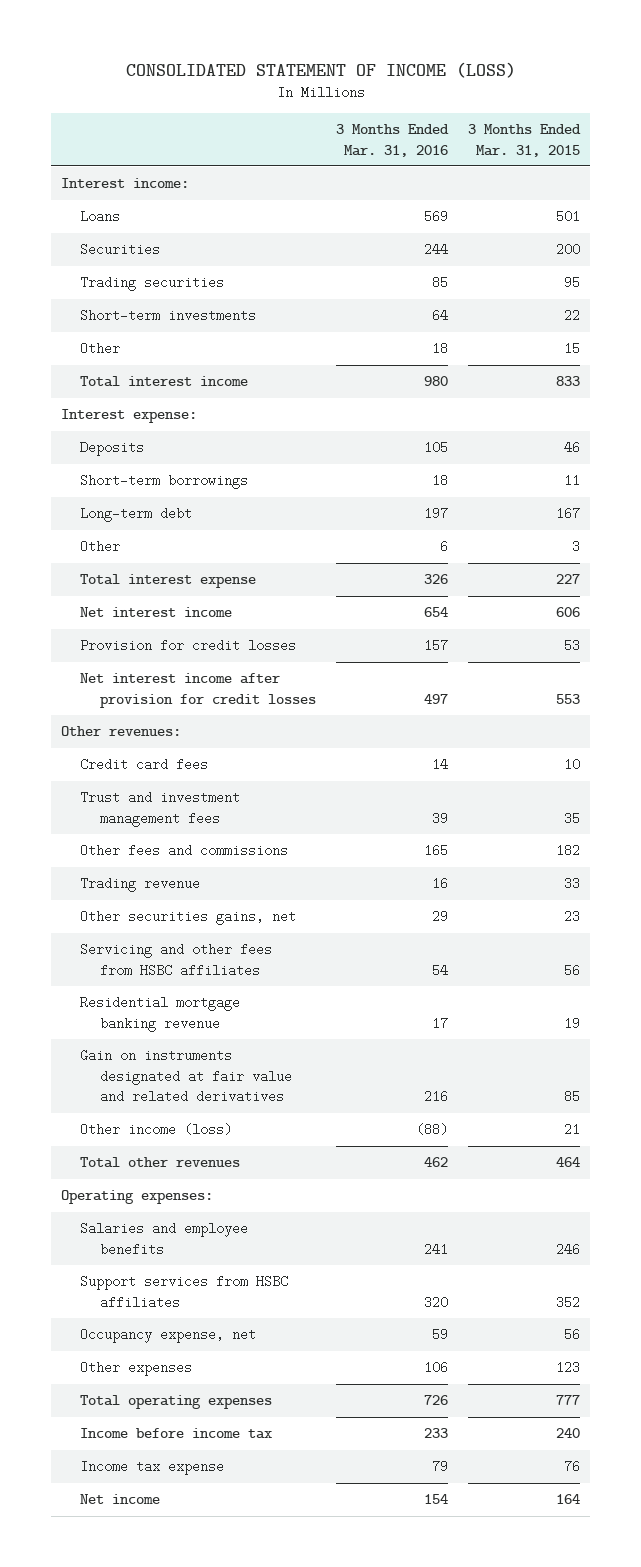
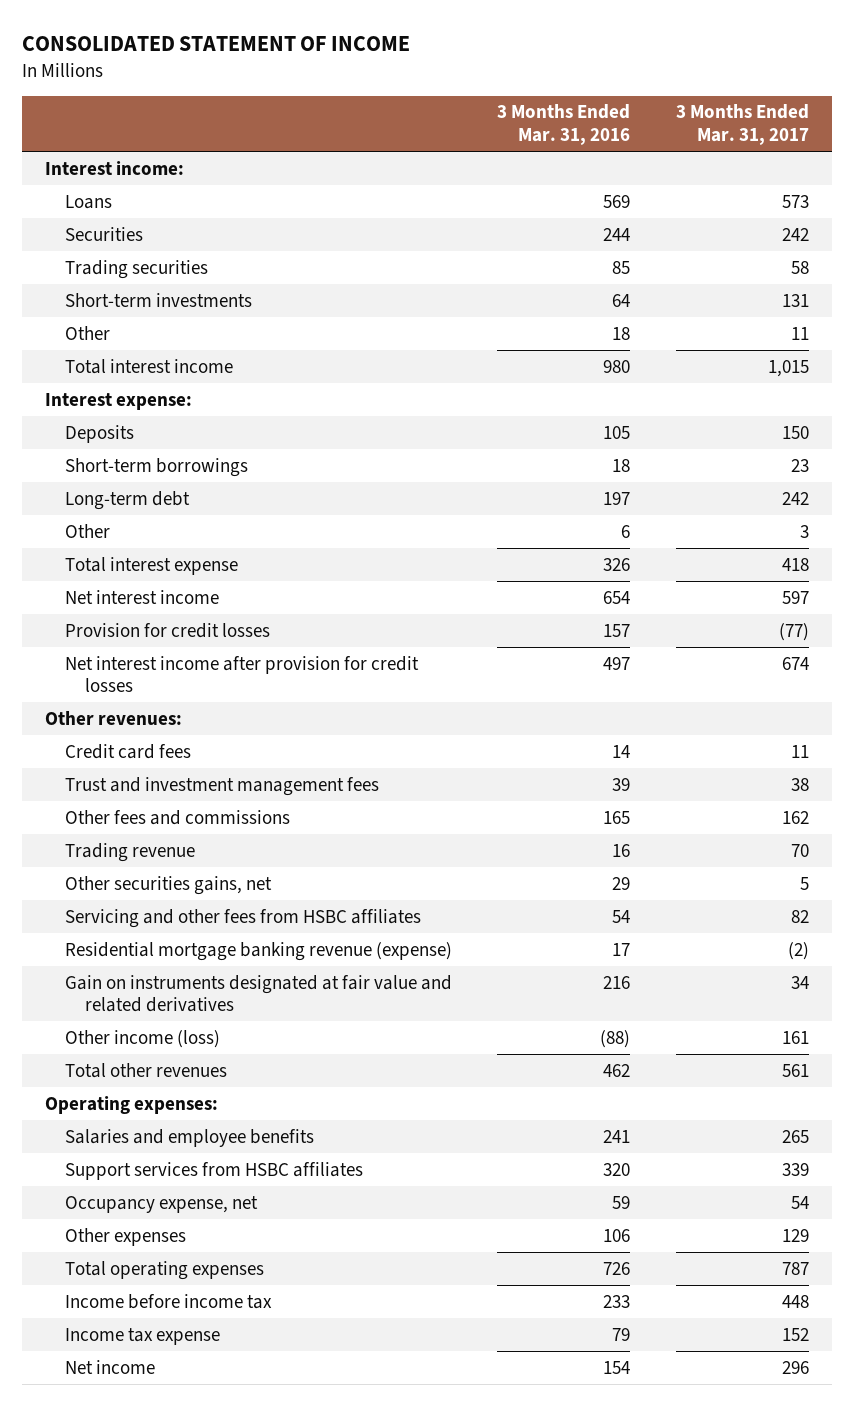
[125,61,516,78] CONSOLIDATED STATEMENT OF INCOME (LOSS) -> [21,36,410,52] CONSOLIDATED STATEMENT OF INCOME
[468,124,582,157] 3 Months Ended Mar. 31, 2015 -> none
none -> [675,104,809,146] 3 Months Ended Mar. 31, 2017
[80,996,241,1032] Residential mortgage banking revenue -> [64,941,452,961] Residential mortgage banking revenue (expense)

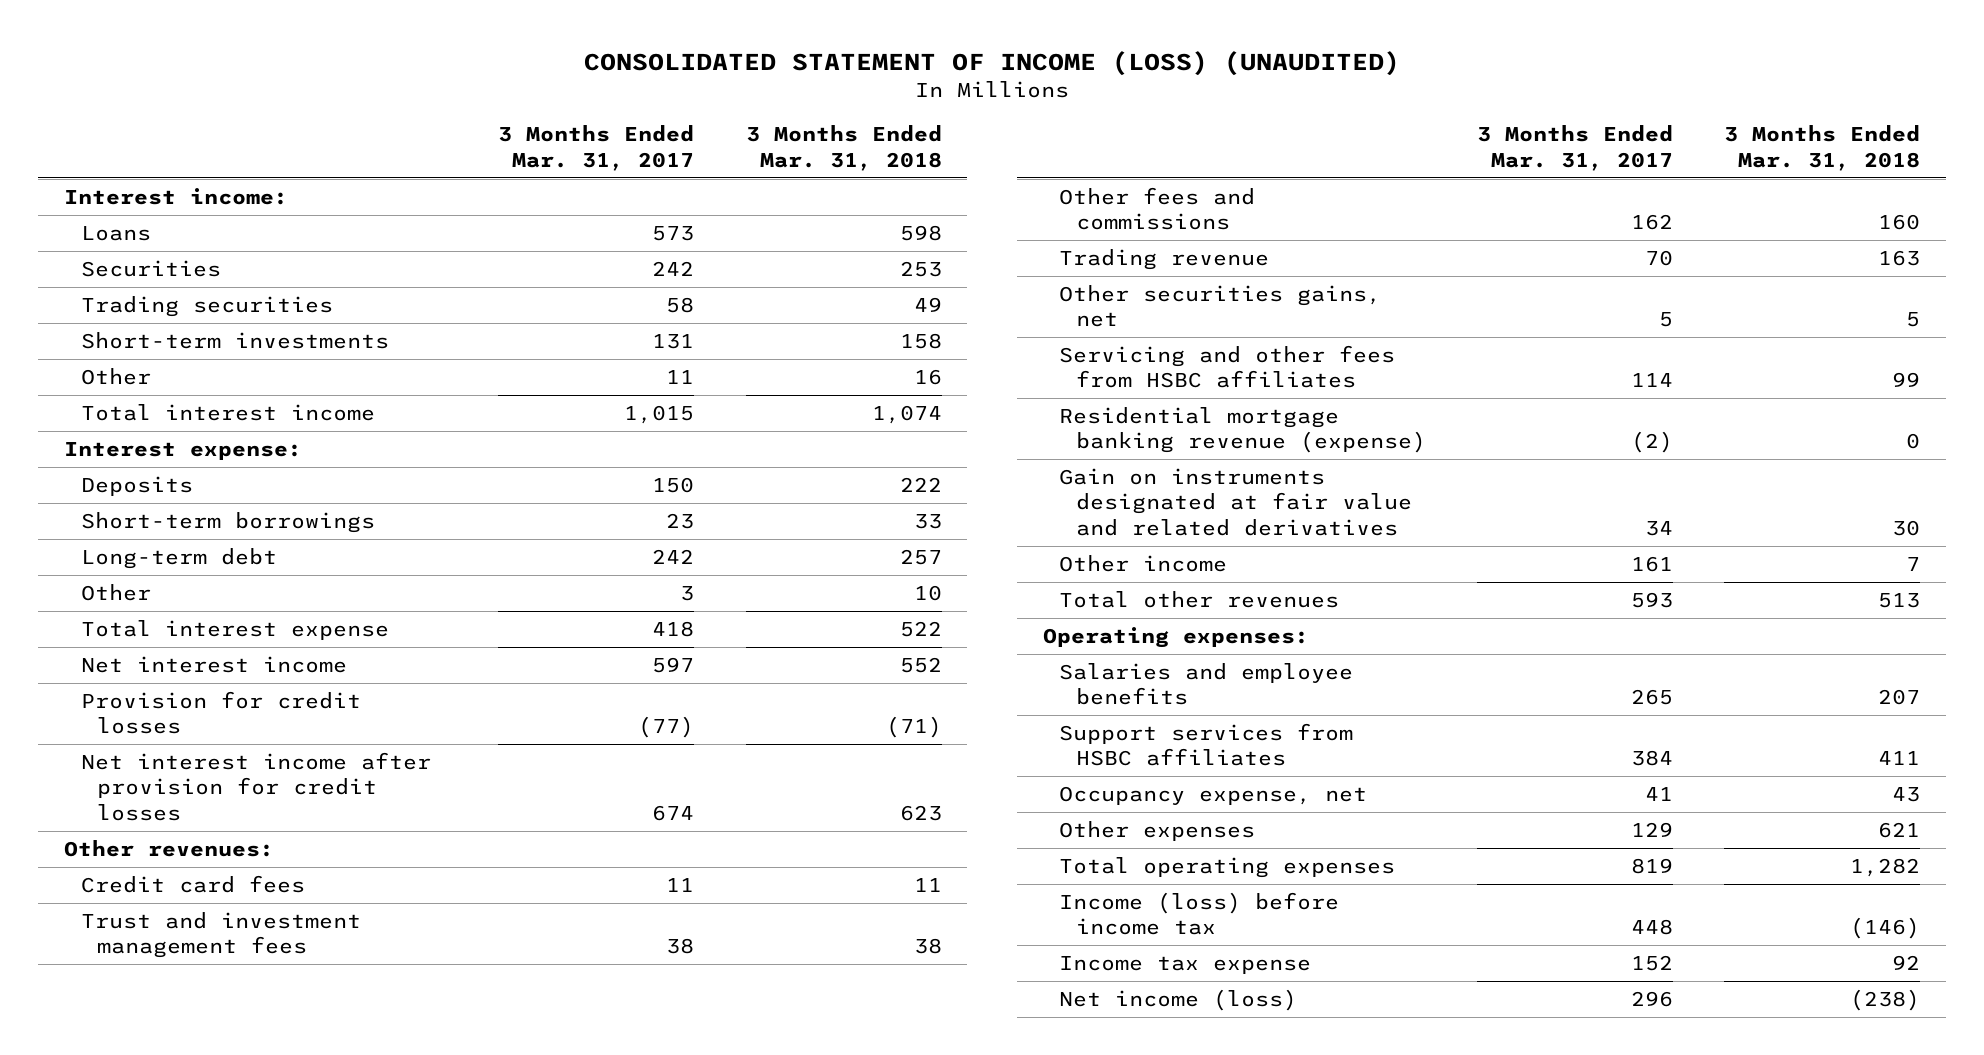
[21,36,410,52] CONSOLIDATED STATEMENT OF INCOME -> [584,50,1401,76] CONSOLIDATED STATEMENT OF INCOME (LOSS) (UNAUDITED)
[497,104,631,146] 3 Months Ended Mar. 31, 2016 -> none
none -> [745,125,942,171] 3 Months Ended Mar. 31, 2018
[790,909,809,923] 82 -> [1631,373,1674,388] 114
[64,1029,220,1048] Other income (loss) -> [1059,554,1228,572] Other income
[781,1063,809,1077] 561 -> [1631,591,1674,608] 593
[781,1162,809,1176] 339 -> [1631,750,1674,767] 384
[790,1195,809,1209] 54 -> [1645,786,1674,801] 41
[781,1261,809,1275] 787 -> [1631,857,1674,874] 819
[64,1293,272,1309] Income before income tax -> [1059,891,1340,936] Income (loss) before income tax
[64,1359,155,1374] Net income -> [1059,988,1298,1011] Net income (loss)

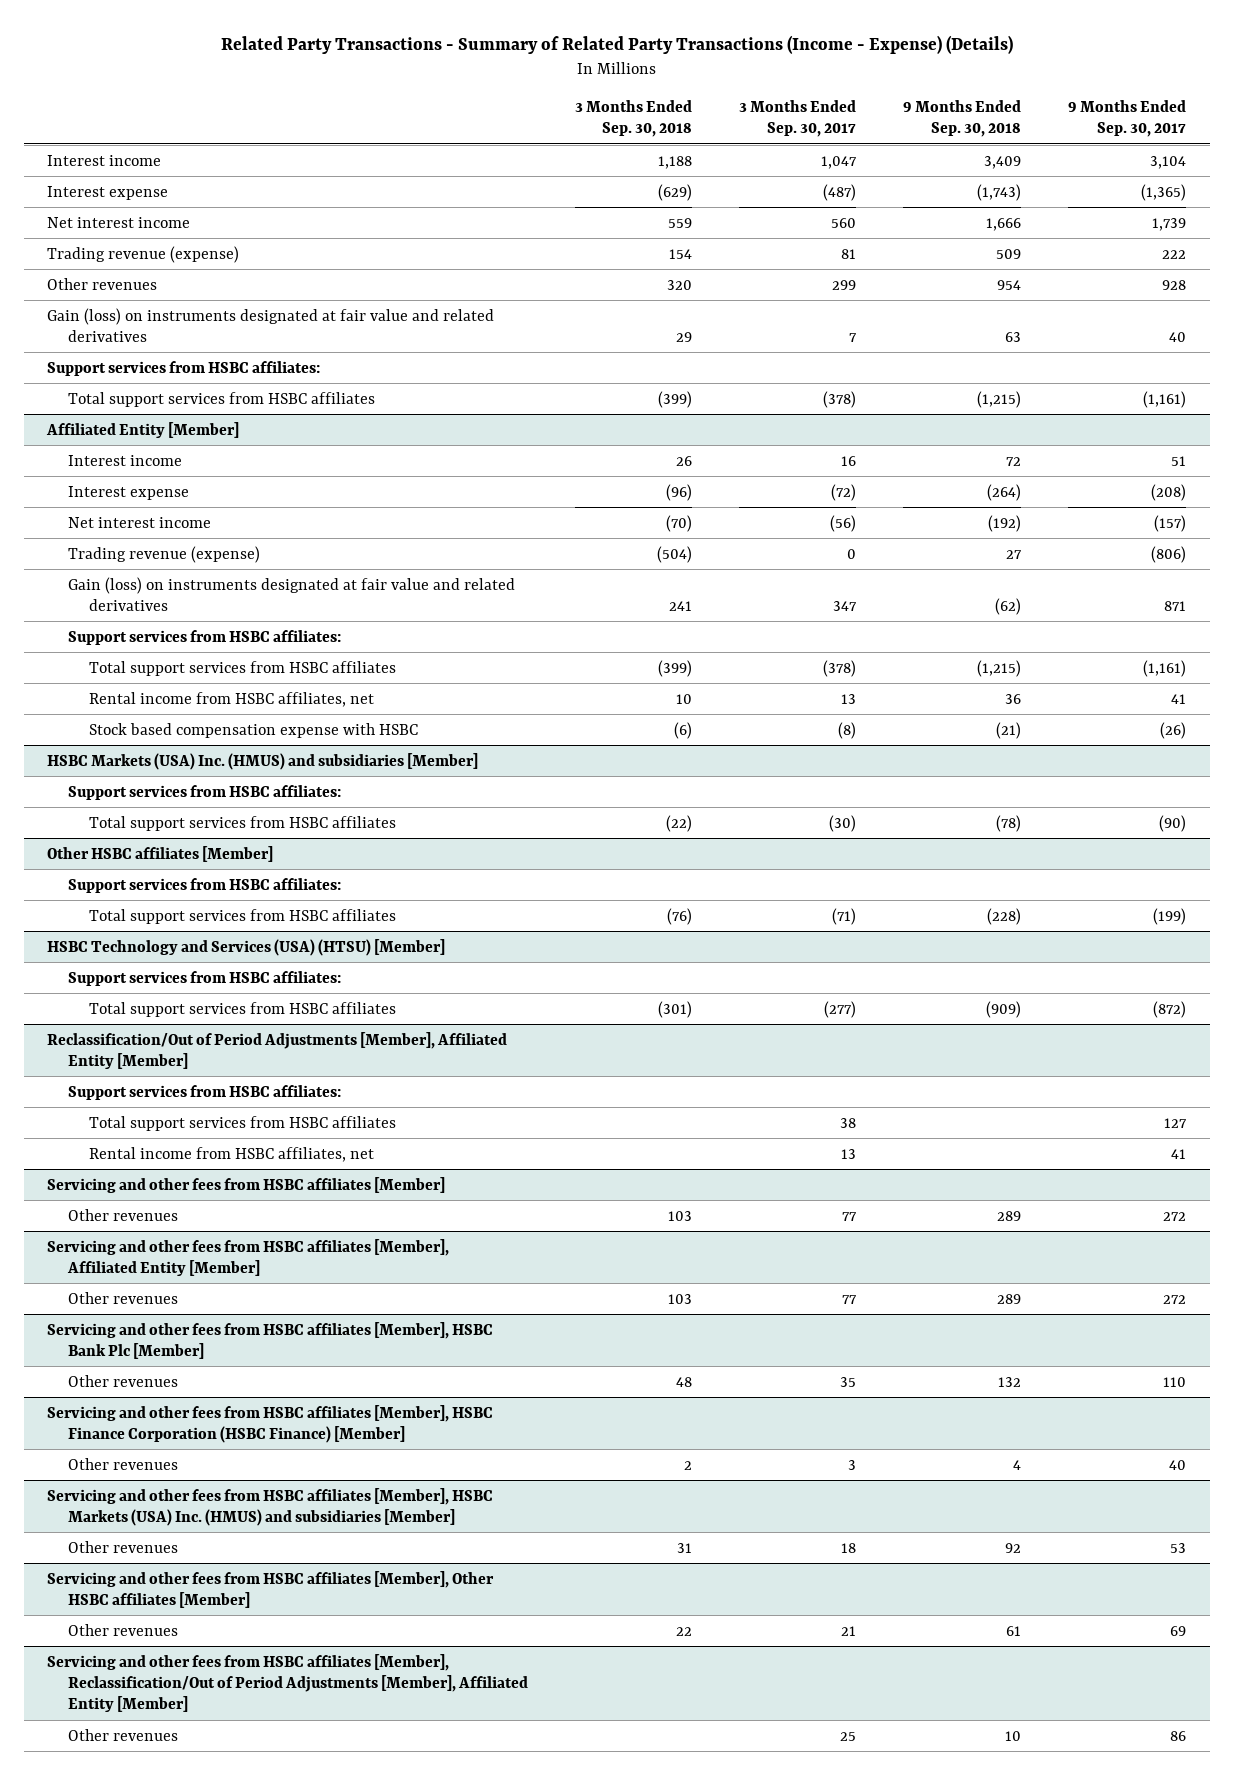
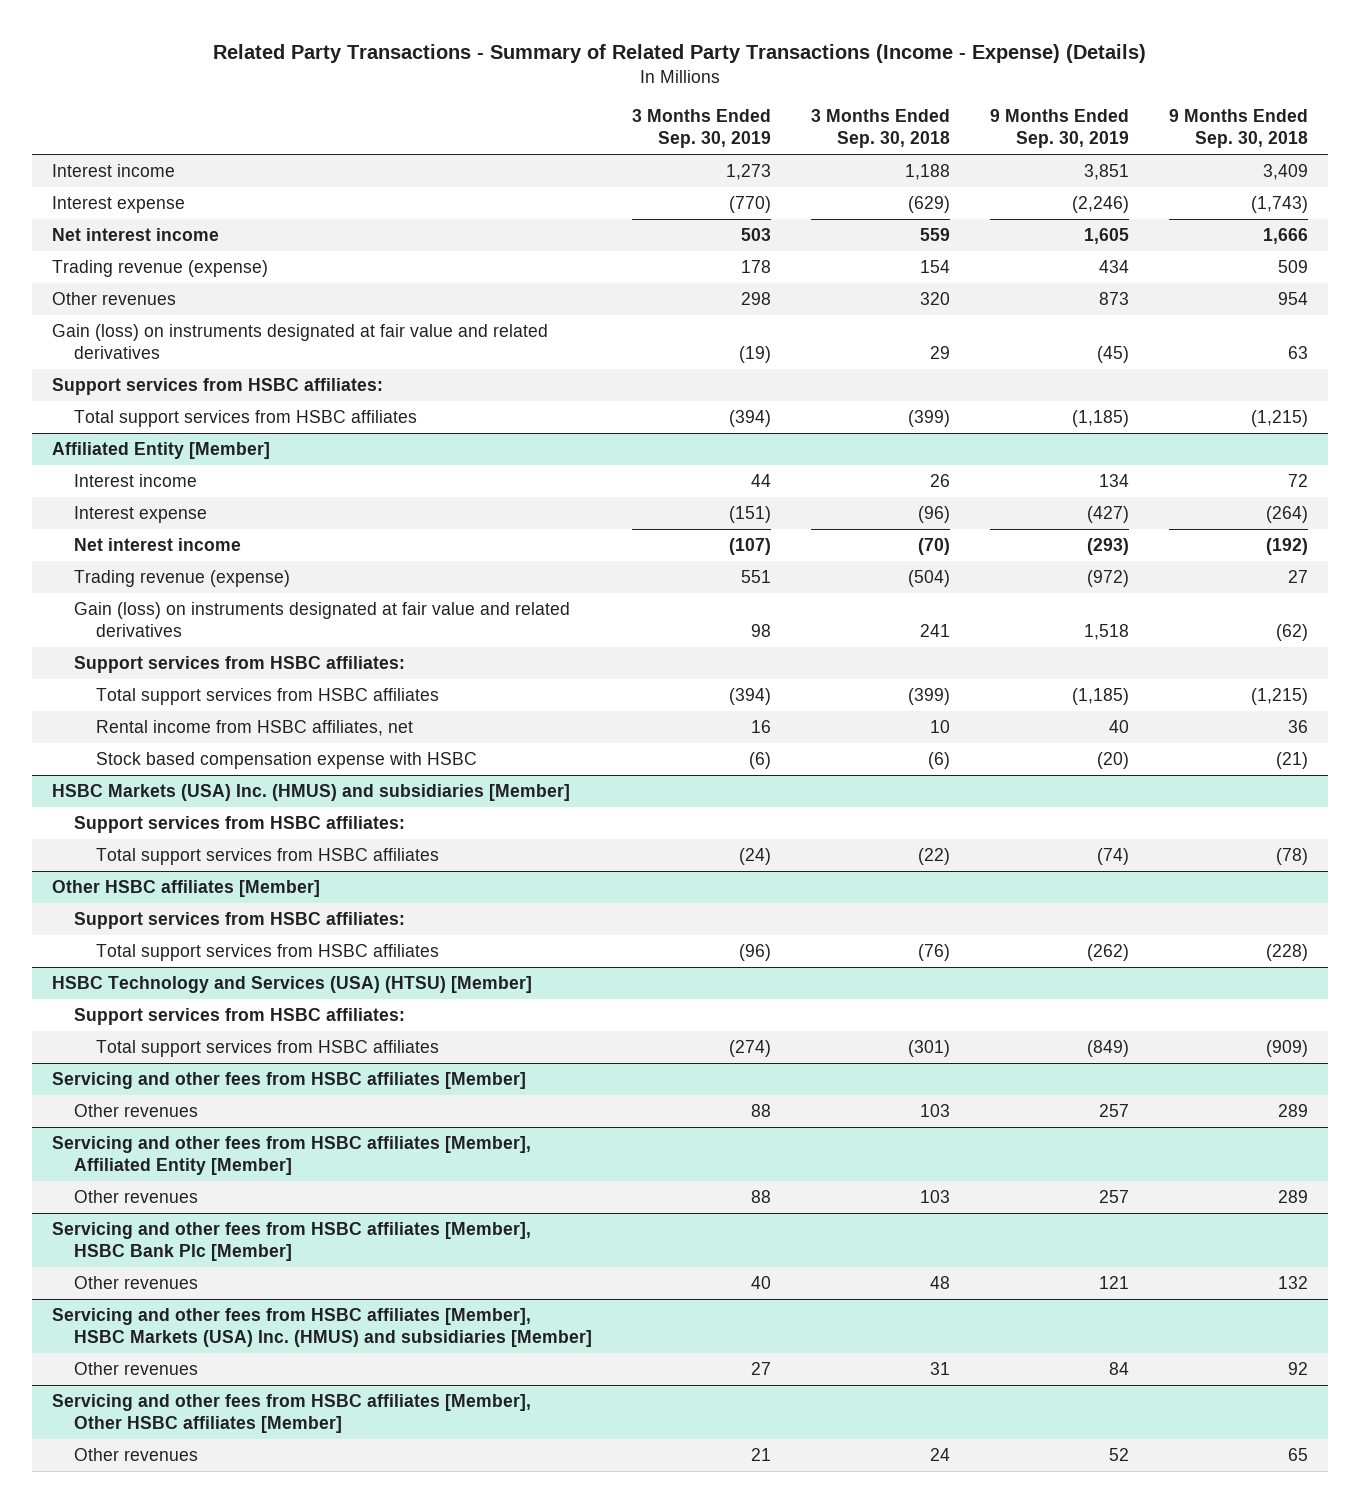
[739,99,857,137] 3 Months Ended Sep. 30, 2017 -> none
[1068,99,1187,137] 9 Months Ended Sep. 30, 2017 -> none
none -> [632,108,772,148] 3 Months Ended Sep. 30, 2019
none -> [990,108,1130,148] 9 Months Ended Sep. 30, 2019
[47,1031,508,1069] Reclassification/Out of Period Adjustments [Member], Affiliated Entity [Member] -> none
[68,1084,342,1100] Support services from HSBC affiliates: -> none
[89,1115,397,1131] Total support services from HSBC affiliates -> none
[89,1146,375,1162] Rental income from HSBC affiliates, net -> none
[47,1404,494,1443] Servicing and other fees from HSBC affiliates [Member], HSBC Finance Corporation (HSBC Finance) [Member] -> none
[68,1457,179,1470] Other revenues -> none
[47,1653,529,1712] Servicing and other fees from HSBC affiliates [Member], Reclassification/Out of Period Adjustments [Member], Affiliated Entity [Member] -> none
[68,1728,179,1741] Other revenues -> none
[676,1626,693,1636] 22 -> [930,1448,951,1462] 24
[1006,1625,1022,1636] 61 -> [1288,1448,1309,1462] 65

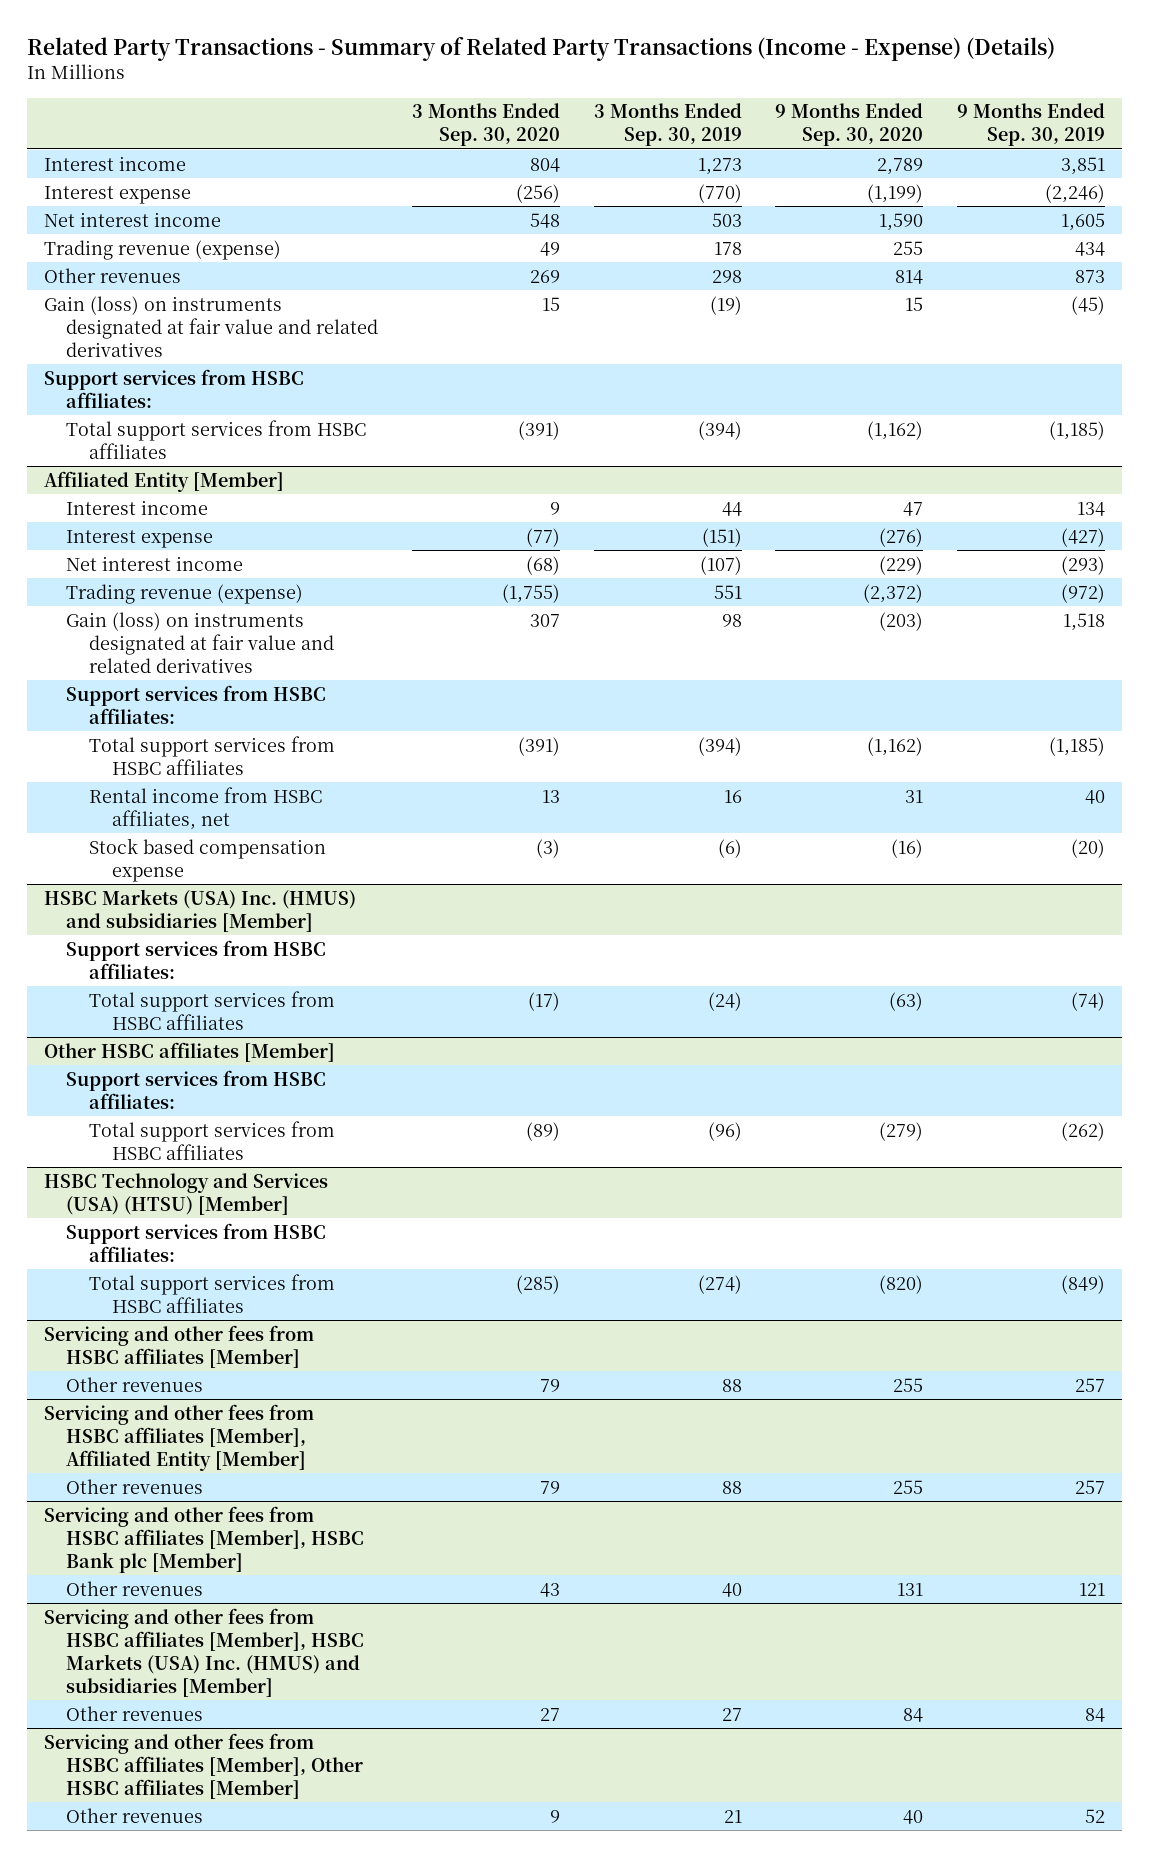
[811,108,951,148] 3 Months Ended Sep. 30, 2018 -> none
[1169,108,1309,148] 9 Months Ended Sep. 30, 2018 -> none
none -> [412,103,561,147] 3 Months Ended Sep. 30, 2020
none -> [775,103,924,147] 9 Months Ended Sep. 30, 2020
[95,752,477,770] Stock based compensation expense with HSBC -> [89,837,327,882] Stock based compensation expense
[52,1222,532,1262] Servicing and other fees from HSBC affiliates [Member], HSBC Bank Plc [Member] -> [43,1505,365,1573] Servicing and other fees from HSBC affiliates [Member], HSBC Bank plc [Member]

